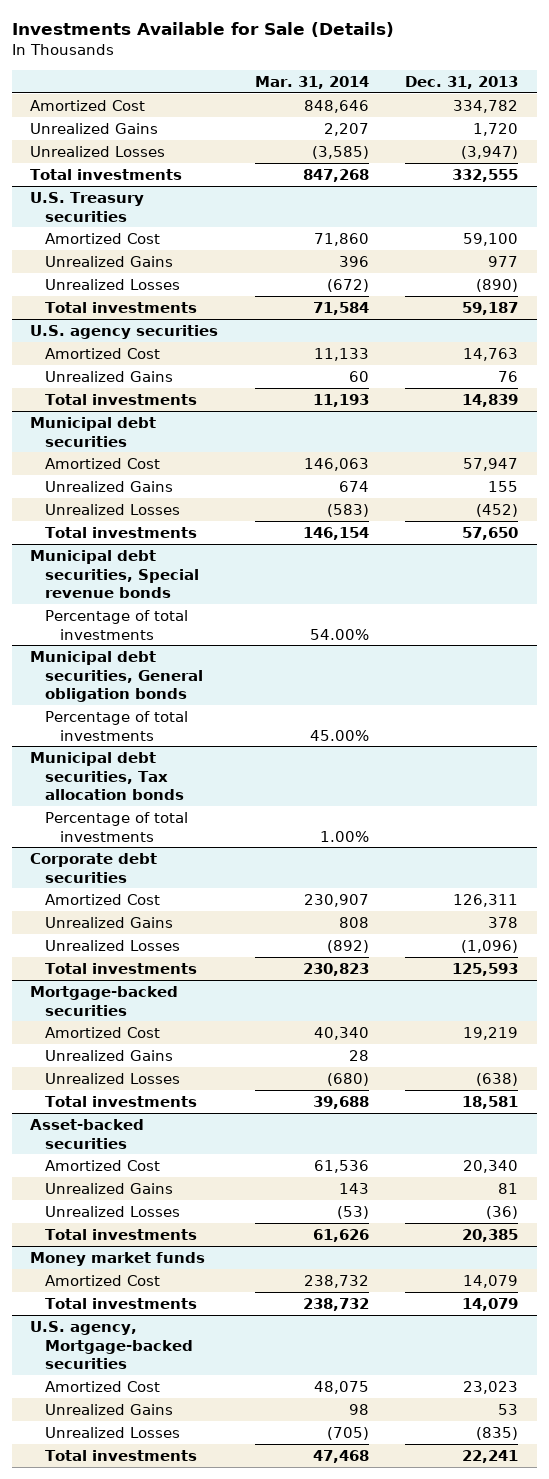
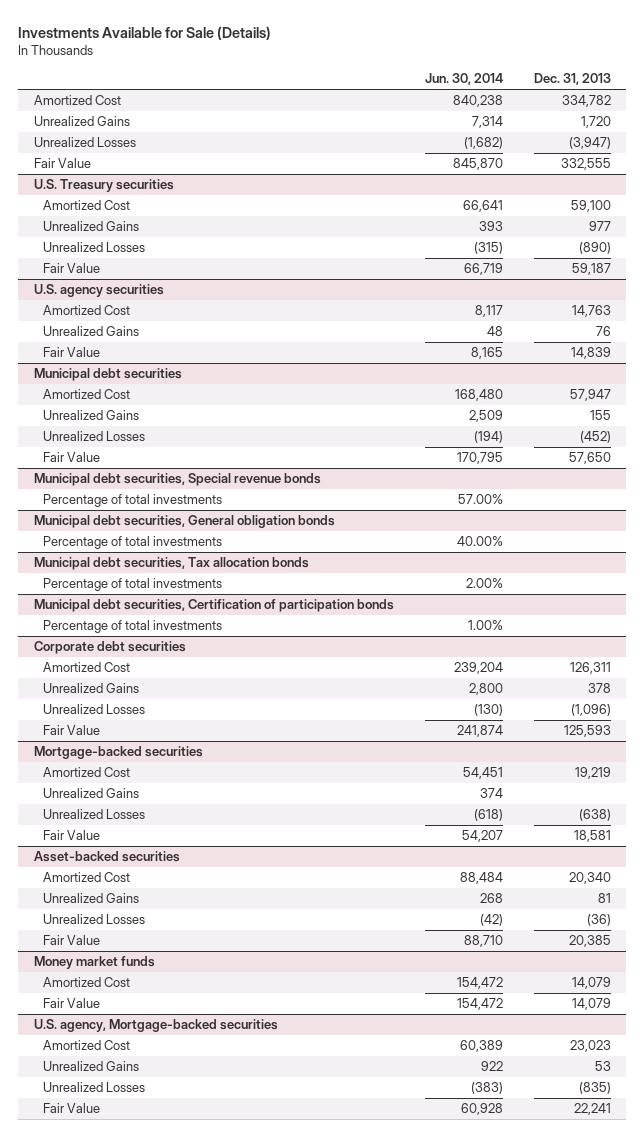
[254,76,369,90] Mar. 31, 2014 -> none
none -> [424,73,503,86] Jun. 30, 2014
[30,168,183,180] Total investments -> [33,158,91,169] Fair Value
[45,301,198,313] Total investments -> [43,263,101,274] Fair Value
[45,393,198,405] Total investments -> [43,347,101,358] Fair Value
[45,526,198,538] Total investments -> [43,452,101,463] Fair Value
none -> [33,599,394,613] Municipal debt securities, Certification of participation bonds
none -> [43,620,223,634] Percentage of total investments
[45,962,198,974] Total investments -> [43,725,101,736] Fair Value
[45,1095,198,1107] Total investments -> [43,830,101,841] Fair Value
[45,1228,198,1240] Total investments -> [43,935,101,946] Fair Value
[45,1297,198,1309] Total investments -> [43,998,101,1009] Fair Value
[45,1449,198,1461] Total investments -> [43,1103,101,1114] Fair Value

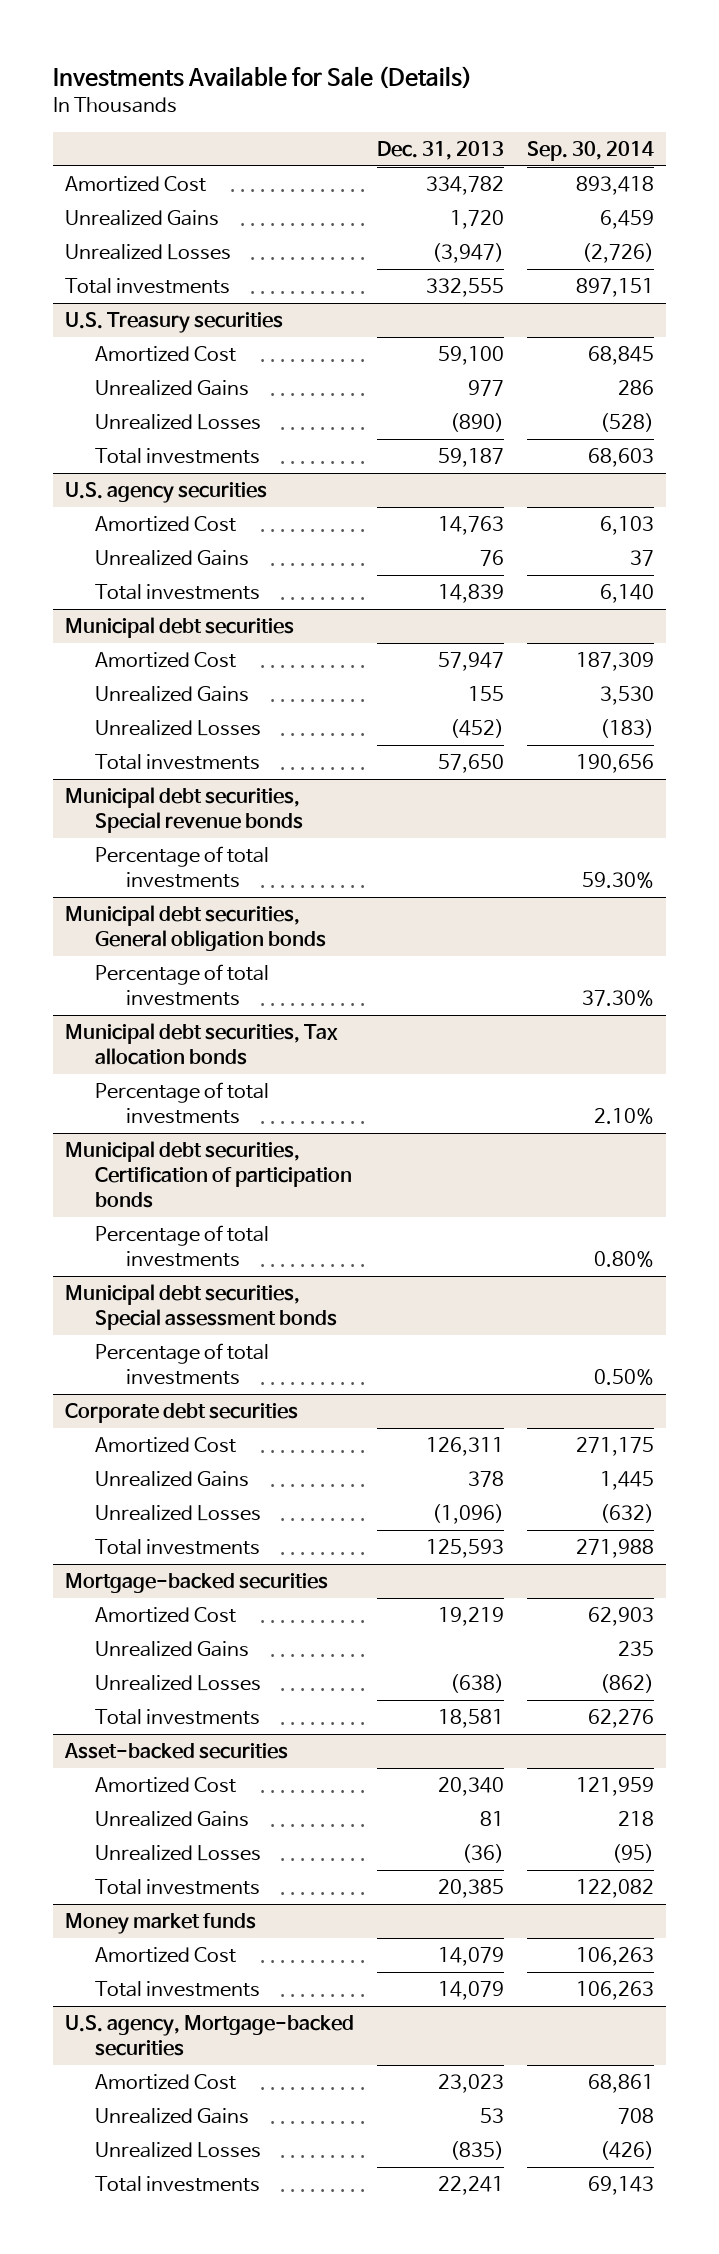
[424,73,503,86] Jun. 30, 2014 -> none
none -> [527,141,655,162] Sep. 30, 2014
[33,158,91,169] Fair Value -> [64,278,230,295] Total investments
[43,263,101,274] Fair Value -> [95,448,261,465] Total investments
[43,347,101,358] Fair Value -> [95,584,261,601] Total investments
[43,452,101,463] Fair Value -> [95,754,261,771] Total investments
none -> [64,1284,338,1331] Municipal debt securities, Special assessment bonds
none -> [95,1343,270,1386] Percentage of total investments
[43,725,101,736] Fair Value -> [95,1539,261,1556] Total investments
[43,830,101,841] Fair Value -> [95,1709,261,1726] Total investments
[43,935,101,946] Fair Value -> [95,1879,261,1896] Total investments
[43,998,101,1009] Fair Value -> [95,1981,261,1998] Total investments
[43,1103,101,1114] Fair Value -> [95,2176,261,2193] Total investments

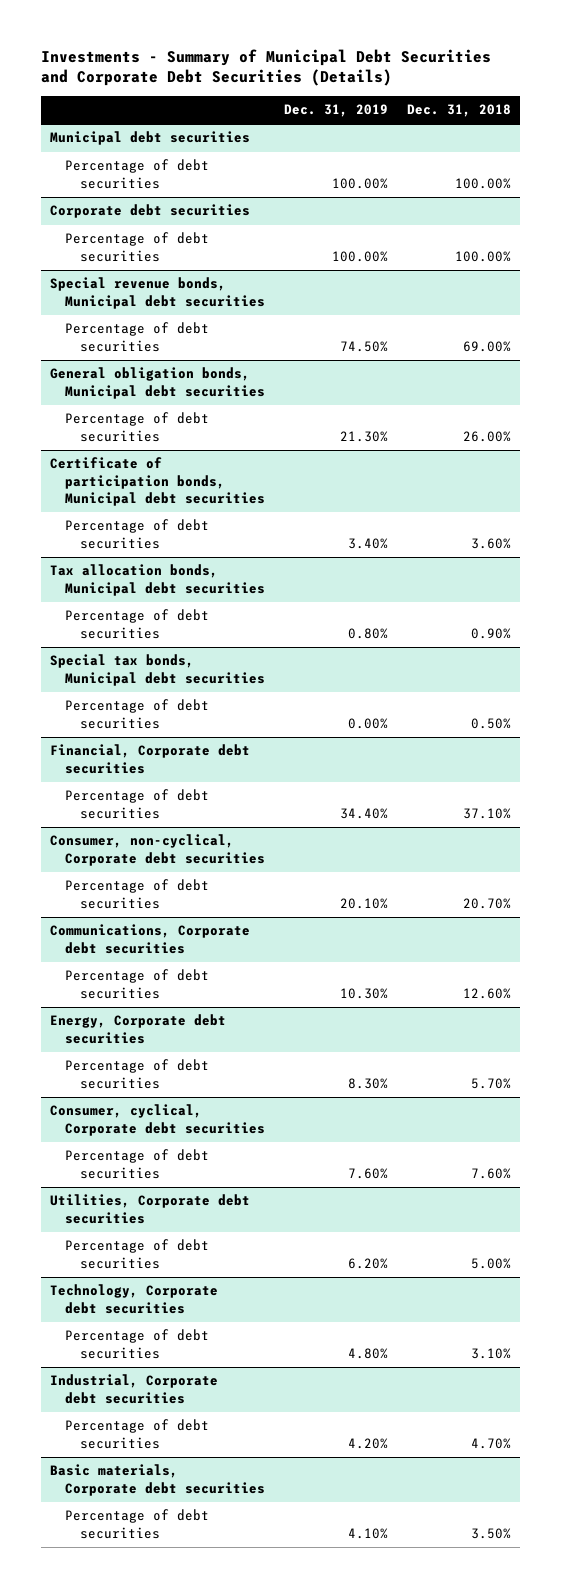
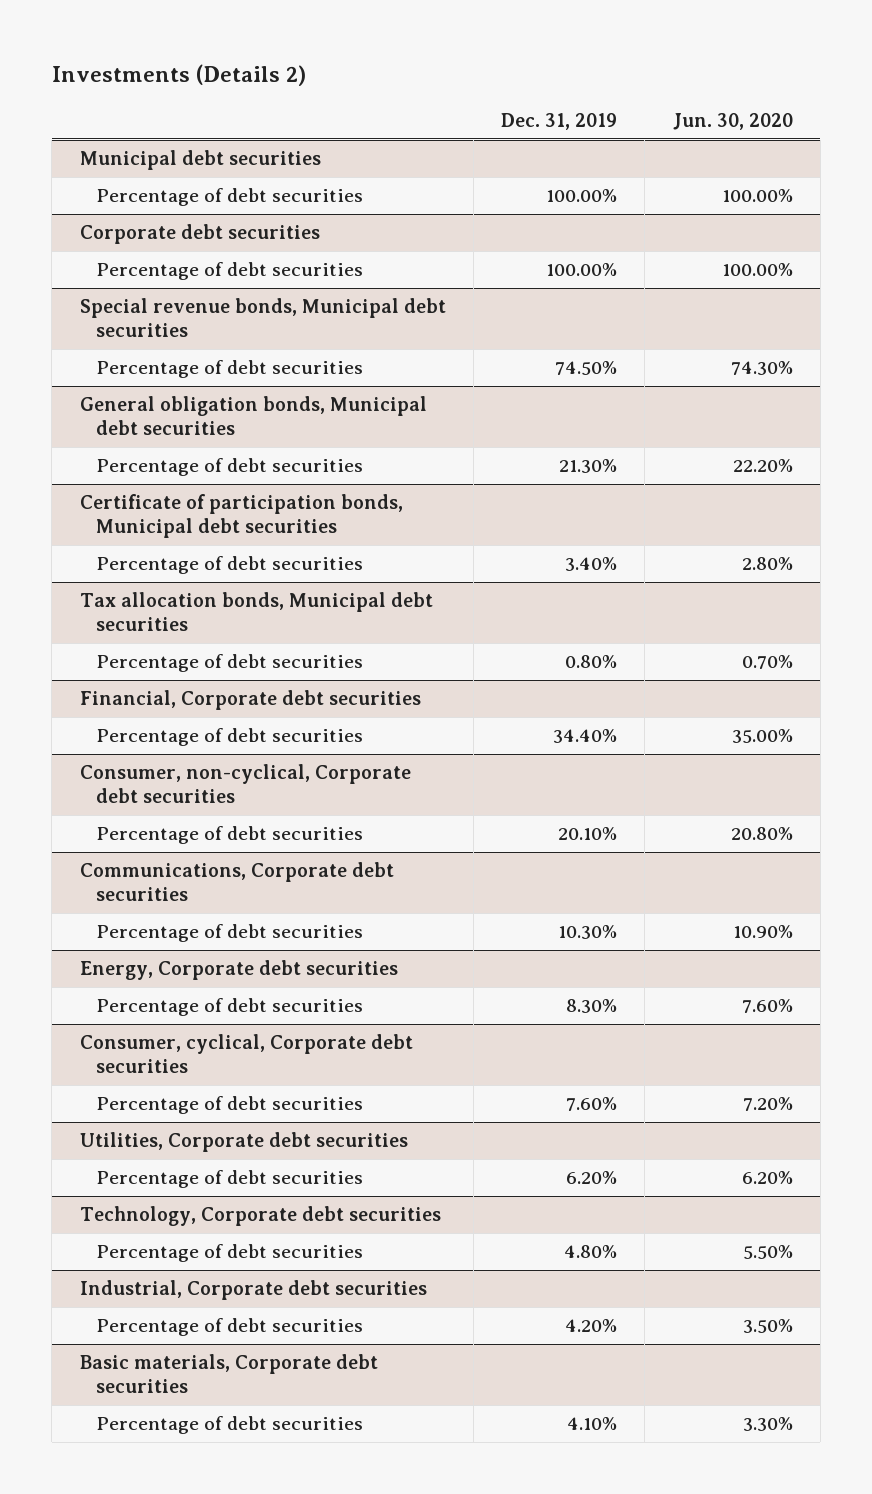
[40,48,491,87] Investments - Summary of Municipal Debt Securities and Corporate Debt Securities (Details) -> [51,64,306,87] Investments (Details 2)
[406,104,511,118] Dec. 31, 2018 -> none
none -> [672,113,793,131] Jun. 30, 2020
[50,654,265,686] Special tax bonds, Municipal debt securities -> none
[64,699,209,729] Percentage of debt securities -> none

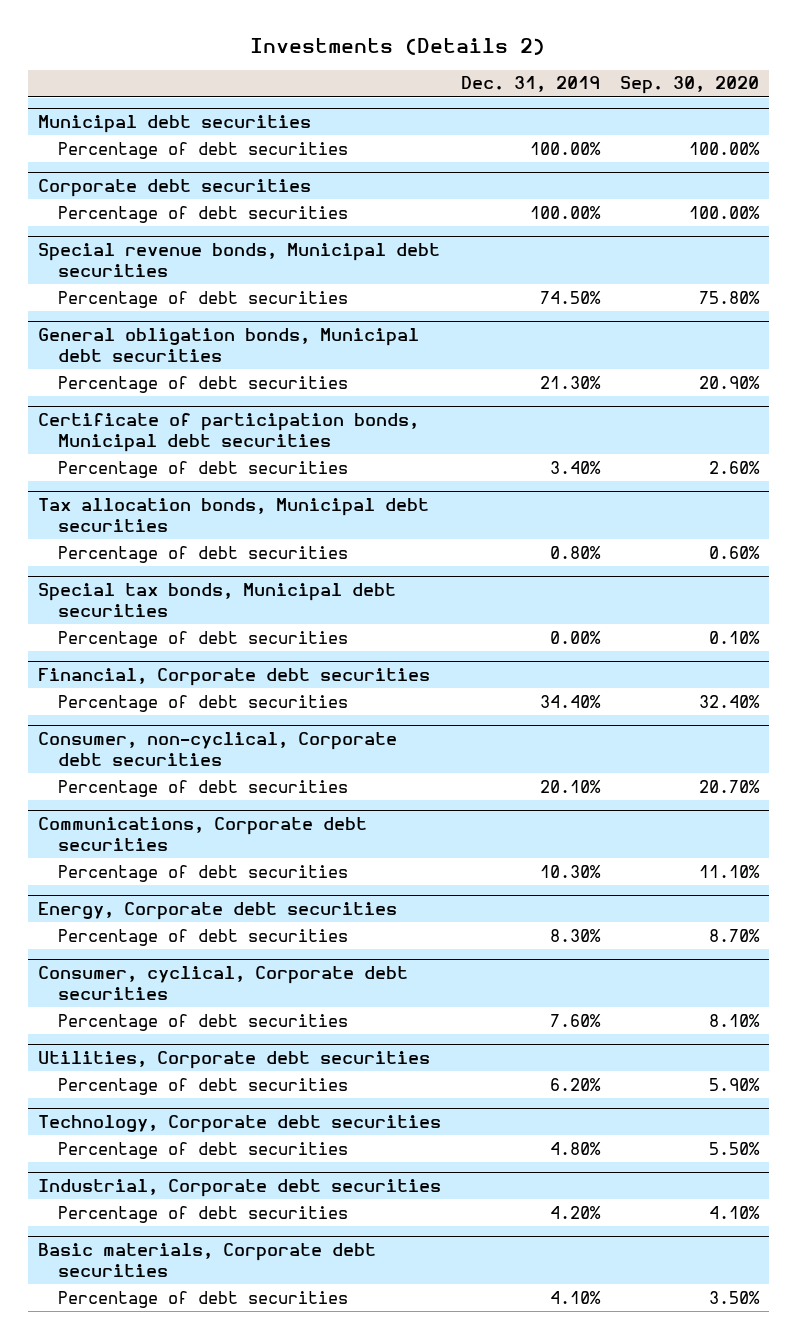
[672,113,793,131] Jun. 30, 2020 -> none
none -> [619,76,759,95] Sep. 30, 2020
none -> [37,583,396,617] Special tax bonds, Municipal debt securities
none -> [58,630,349,648] Percentage of debt securities

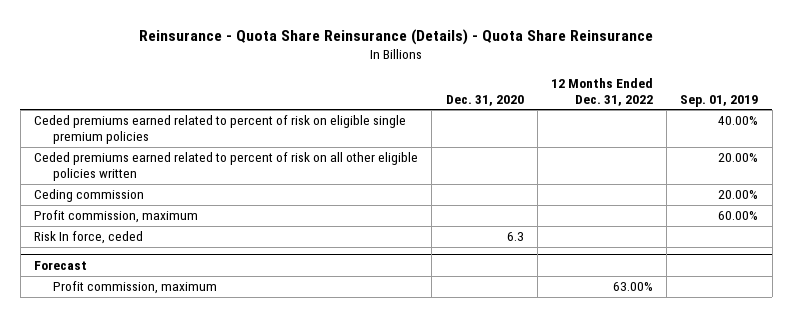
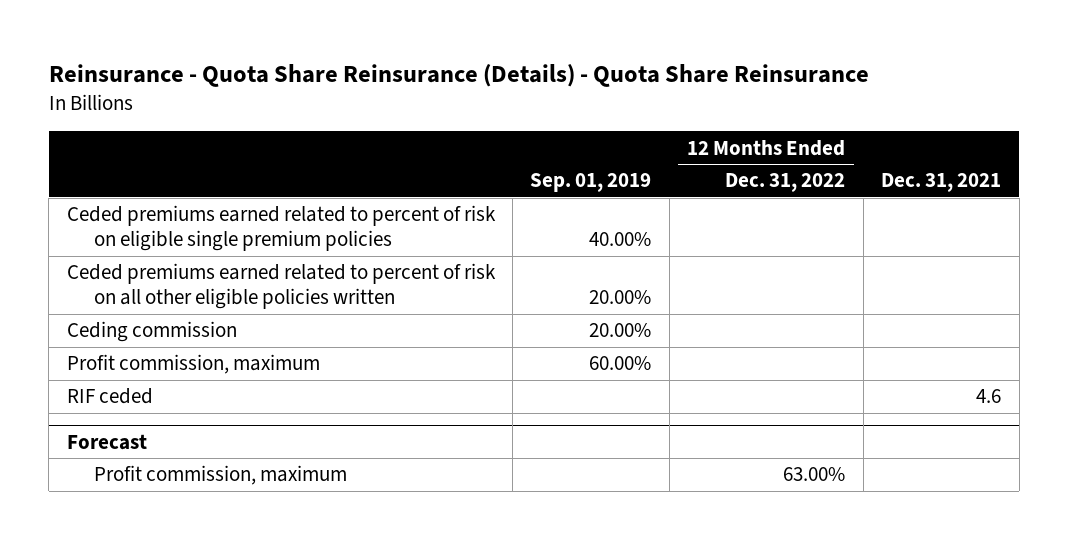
[445,94,524,106] Dec. 31, 2020 -> none
none -> [881,173,1002,193] Dec. 31, 2021
[34,231,144,245] Risk In force, ceded -> [66,388,153,405] RIF ceded

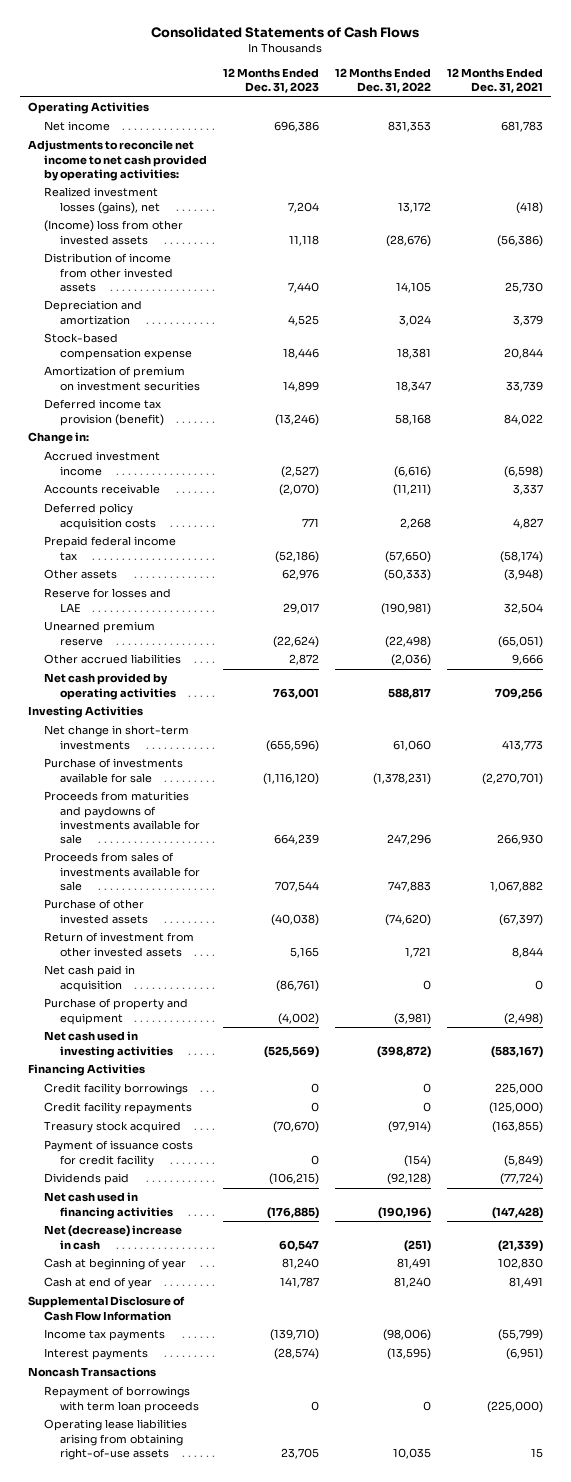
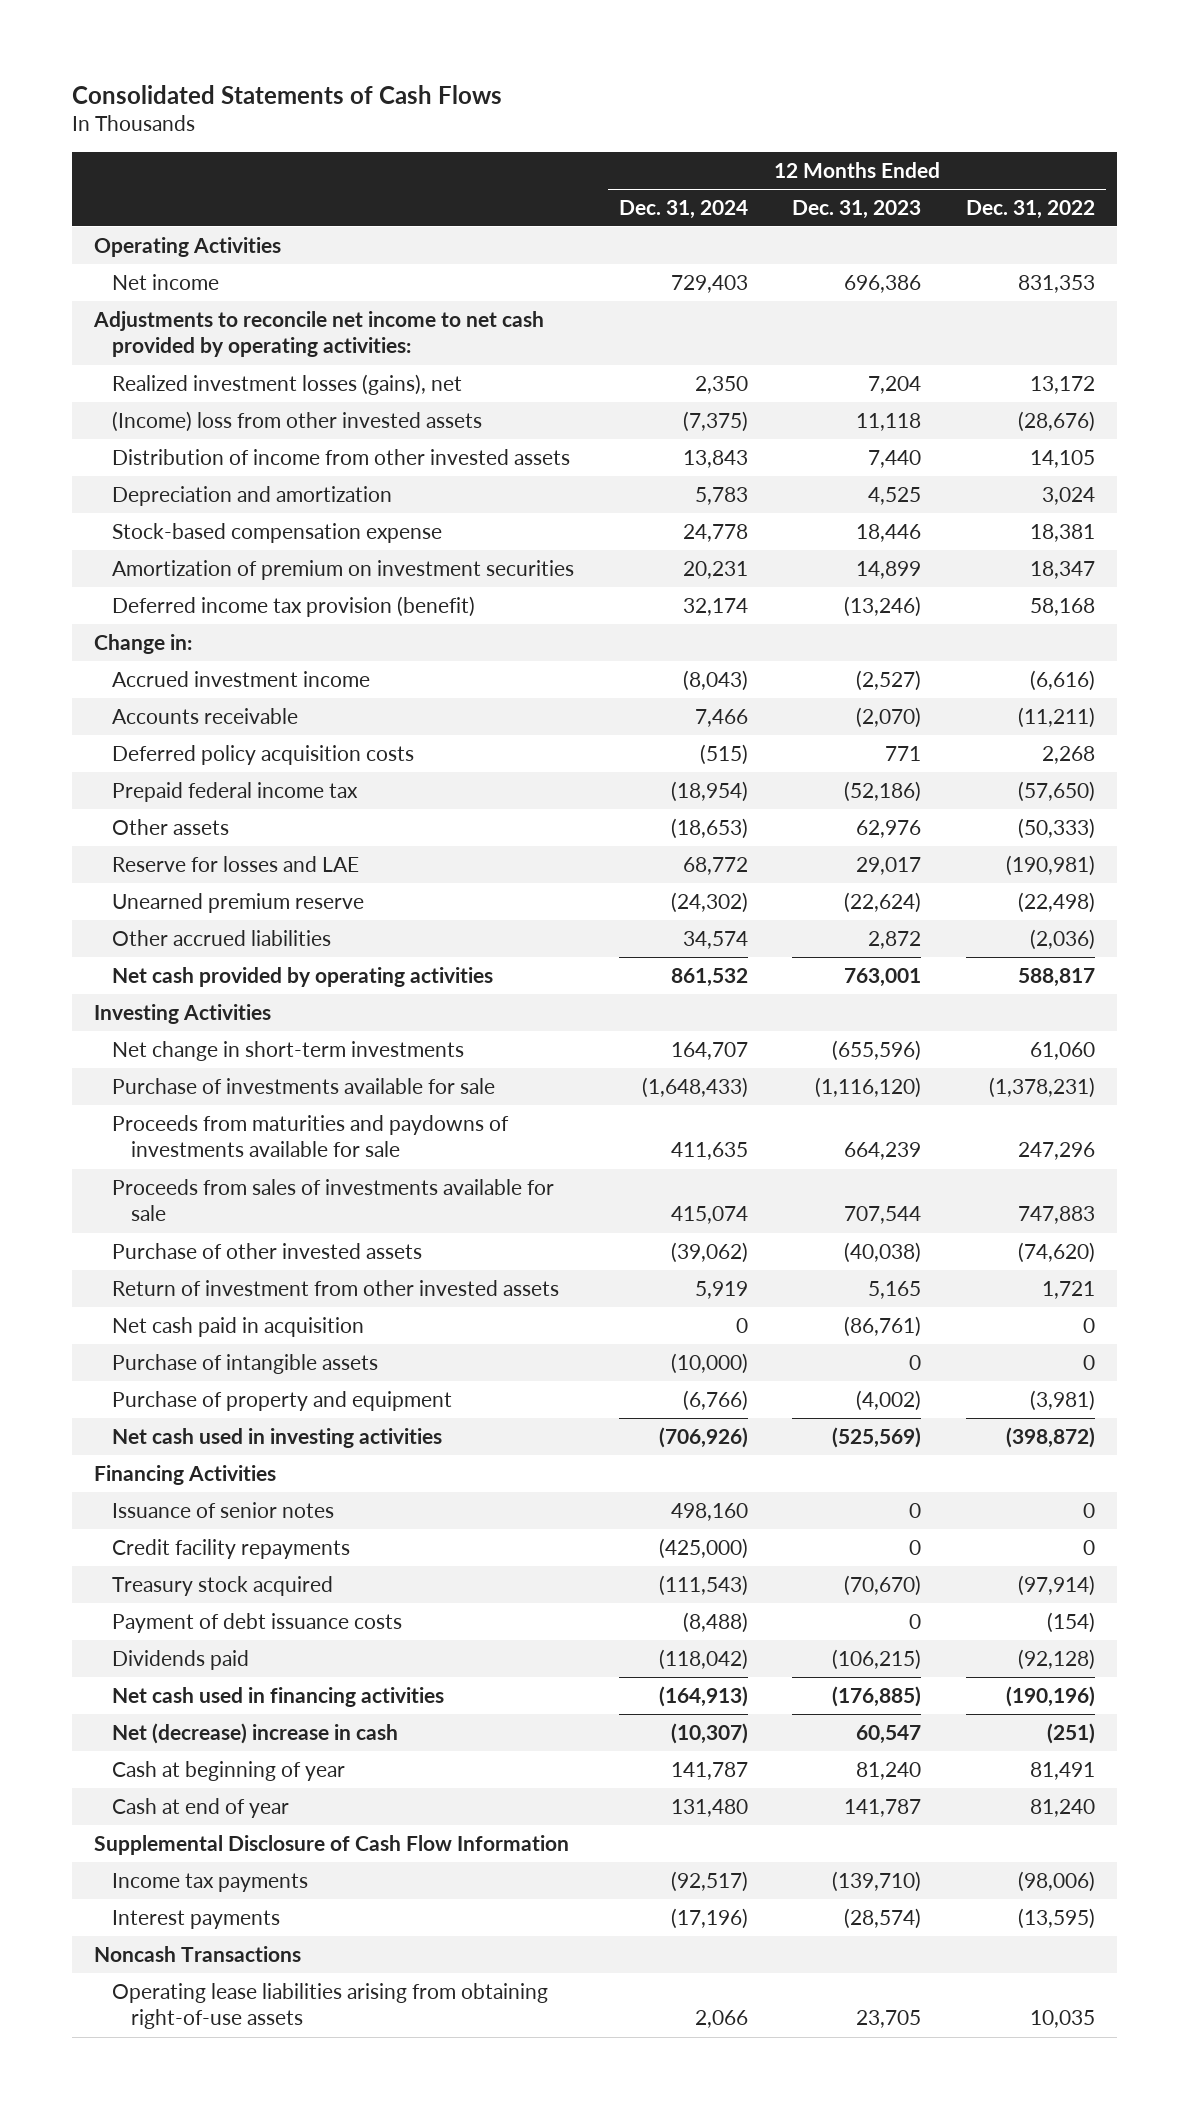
[446,68,543,94] 12 Months Ended Dec. 31, 2021 -> none
none -> [618,199,748,219] Dec. 31, 2024
none -> [112,1353,379,1374] Purchase of intangible assets
[43,1083,188,1096] Credit facility borrowings -> none
none -> [112,1501,335,1518] Issuance of senior notes
[43,1140,193,1167] Payment of issuance costs for credit facility -> [112,1612,403,1633] Payment of debt issuance costs
[43,1386,199,1413] Repayment of borrowings with term loan proceeds -> none

